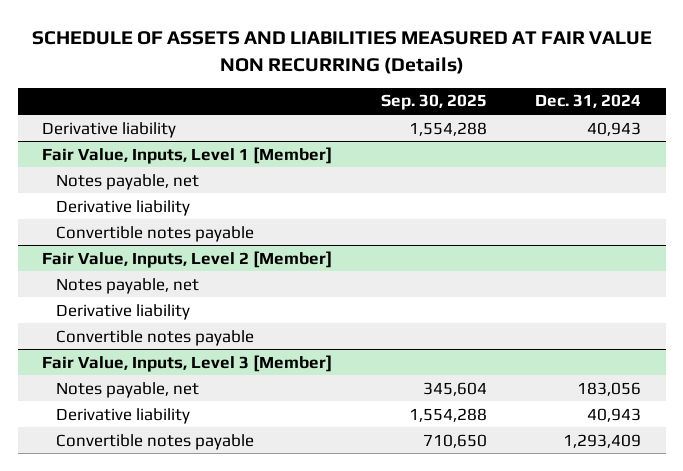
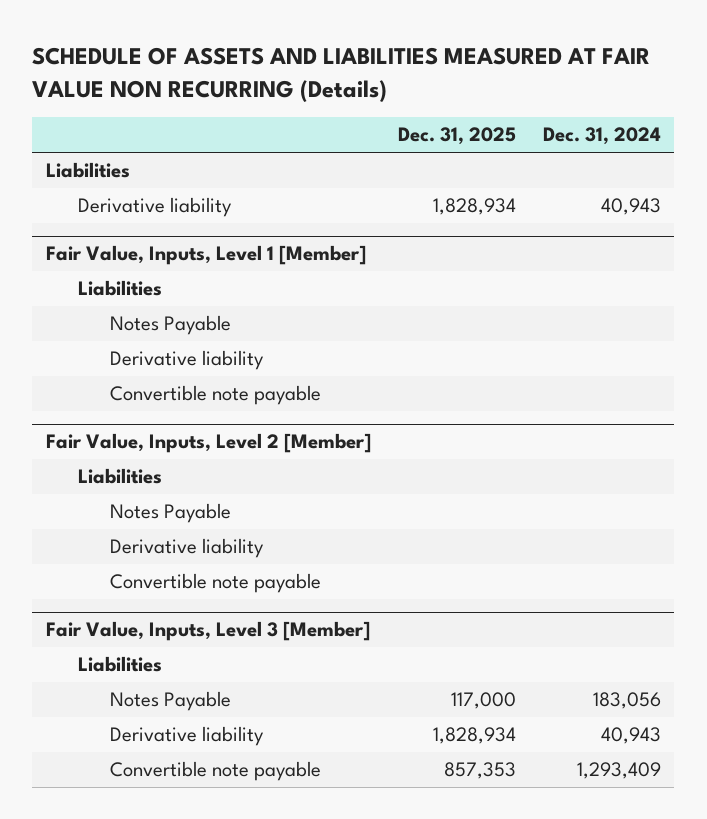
[380,94,487,111] Sep. 30, 2025 -> none
none -> [397,127,516,146] Dec. 31, 2025
none -> [45,162,130,179] Liabilities
none -> [78,280,163,297] Liabilities
[55,173,199,190] Notes payable, net -> [110,315,232,336] Notes Payable
[55,225,254,242] Convertible notes payable -> [110,385,322,406] Convertible note payable
none -> [78,468,163,485] Liabilities
[55,277,199,294] Notes payable, net -> [110,503,232,524] Notes Payable
[55,329,254,346] Convertible notes payable -> [110,573,322,594] Convertible note payable
none -> [78,656,163,673] Liabilities
[55,381,199,398] Notes payable, net -> [110,691,232,712] Notes Payable
[55,433,254,450] Convertible notes payable -> [110,761,322,782] Convertible note payable

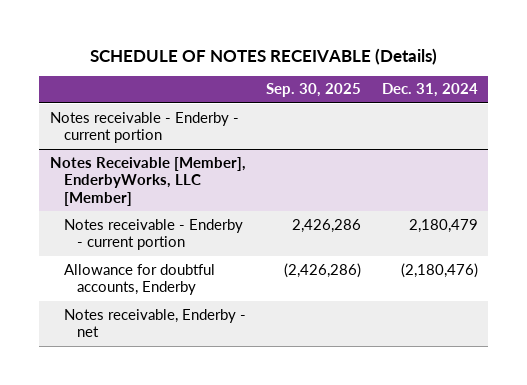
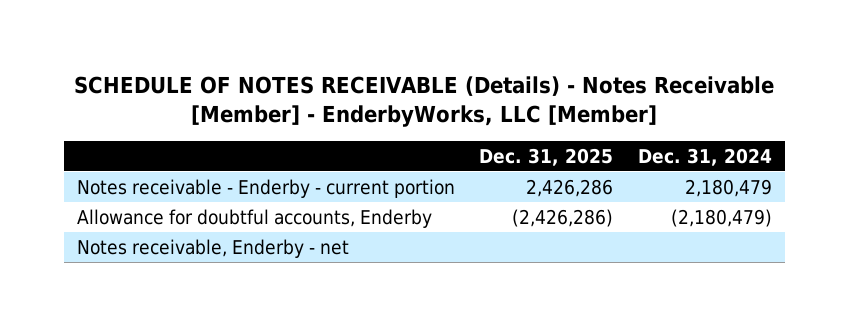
[89,47,437,65] SCHEDULE OF NOTES RECEIVABLE (Details) -> [74,76,775,128] SCHEDULE OF NOTES RECEIVABLE (Details) - Notes Receivable [Member] - EnderbyWorks, LLC [Member]
[266,83,362,98] Sep. 30, 2025 -> none
none -> [479,147,614,166] Dec. 31, 2025
[49,111,239,144] Notes receivable - Enderby - current portion -> none
[49,156,246,206] Notes Receivable [Member], EnderbyWorks, LLC [Member] -> none
[400,262,478,278] (2,180,476) -> [671,208,773,227] (2,180,479)

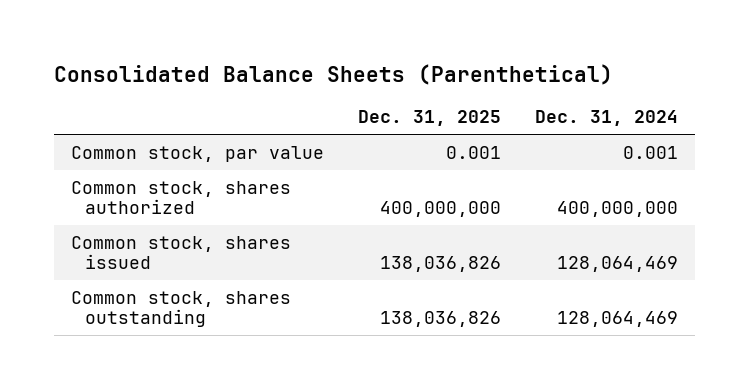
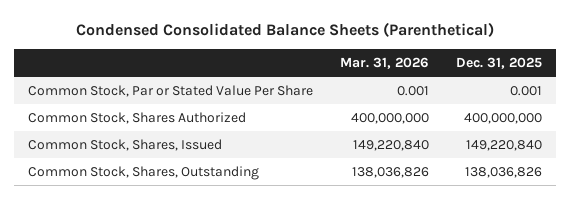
[53,63,613,85] Consolidated Balance Sheets (Parenthetical) -> [75,22,494,38] Condensed Consolidated Balance Sheets (Parenthetical)
[535,110,679,127] Dec. 31, 2024 -> none
none -> [339,57,429,70] Mar. 31, 2026
[70,145,324,162] Common stock, par value -> [27,84,313,97] Common Stock, Par or Stated Value Per Share
[70,180,291,215] Common stock, shares authorized -> [27,111,246,124] Common Stock, Shares Authorized
[70,235,291,270] Common stock, shares issued -> [27,138,222,151] Common Stock, Shares, Issued
[380,256,502,273] 138,036,826 -> [466,139,543,151] 149,220,840
[70,290,291,328] Common stock, shares outstanding -> [27,165,259,180] Common Stock, Shares, Outstanding

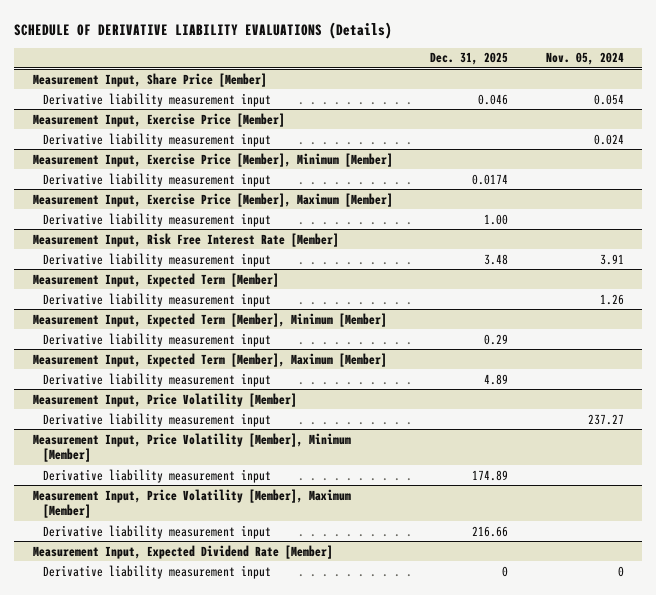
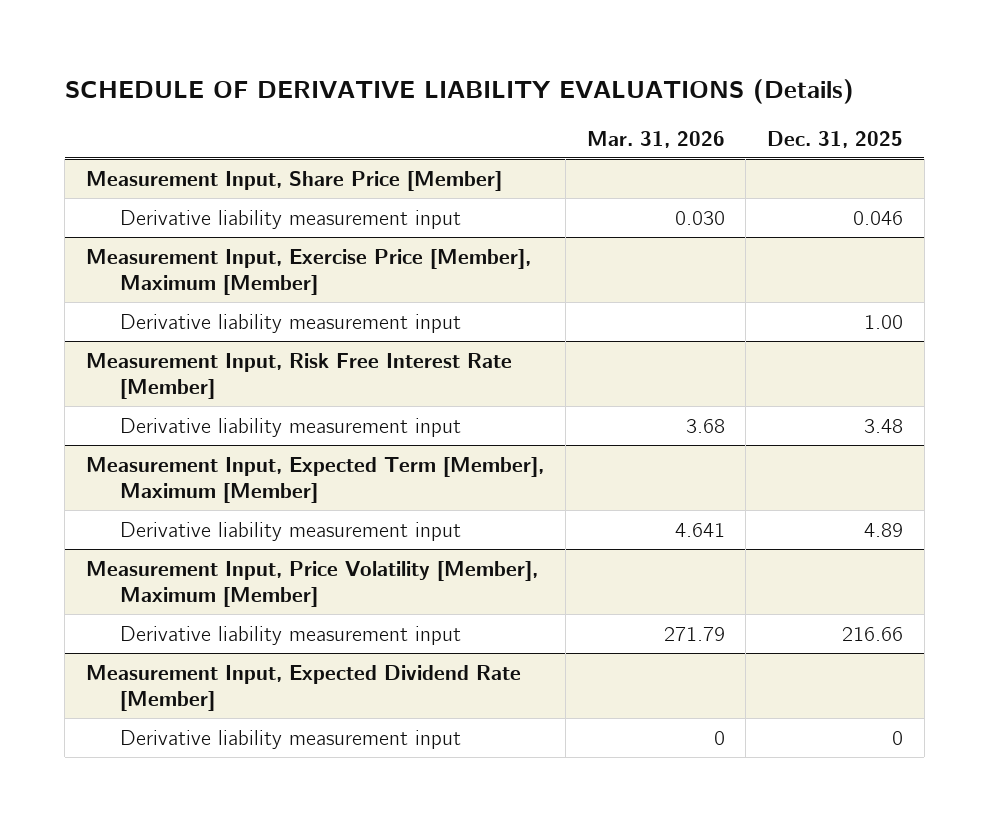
[545,52,624,66] Nov. 05, 2024 -> none
none -> [586,130,725,148] Mar. 31, 2026
[32,112,285,127] Measurement Input, Exercise Price [Member] -> none
[43,132,272,147] Derivative liability measurement input -> none
[32,152,393,167] Measurement Input, Exercise Price [Member], Minimum [Member] -> none
[43,172,272,187] Derivative liability measurement input -> none
[32,272,279,287] Measurement Input, Expected Term [Member] -> none
[43,292,272,307] Derivative liability measurement input -> none
[32,312,387,327] Measurement Input, Expected Term [Member], Minimum [Member] -> none
[43,332,272,347] Derivative liability measurement input -> none
[32,392,297,407] Measurement Input, Price Volatility [Member] -> none
[43,412,272,427] Derivative liability measurement input -> none
[32,432,351,463] Measurement Input, Price Volatility [Member], Minimum [Member] -> none
[43,468,272,483] Derivative liability measurement input -> none

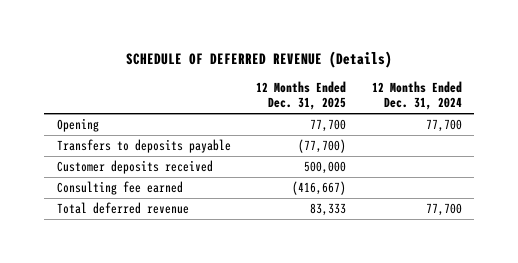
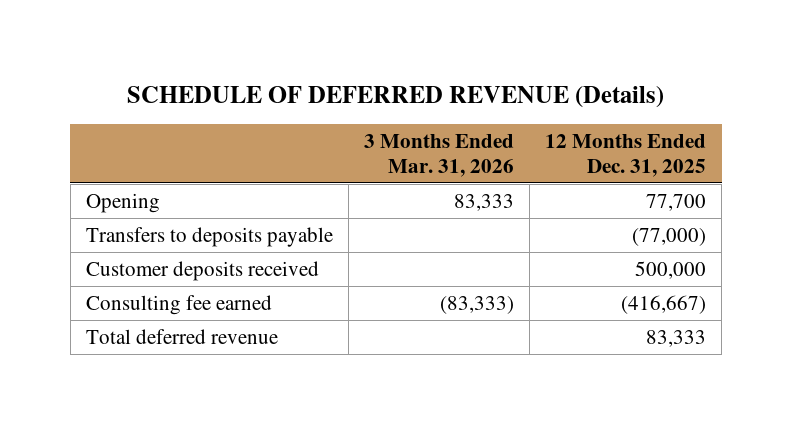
[371,80,462,111] 12 Months Ended Dec. 31, 2024 -> none
none -> [363,134,514,177] 3 Months Ended Mar. 31, 2026
[298,139,347,154] (77,700) -> [632,228,707,247] (77,000)

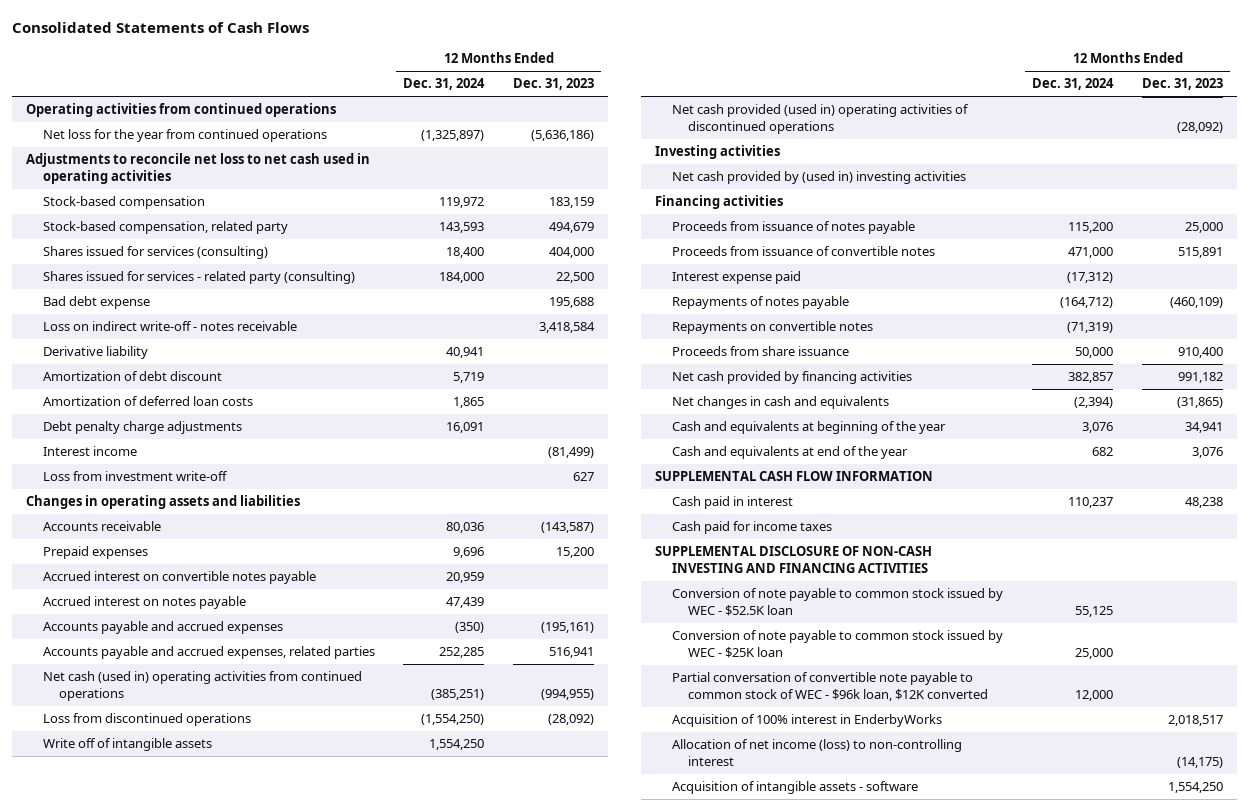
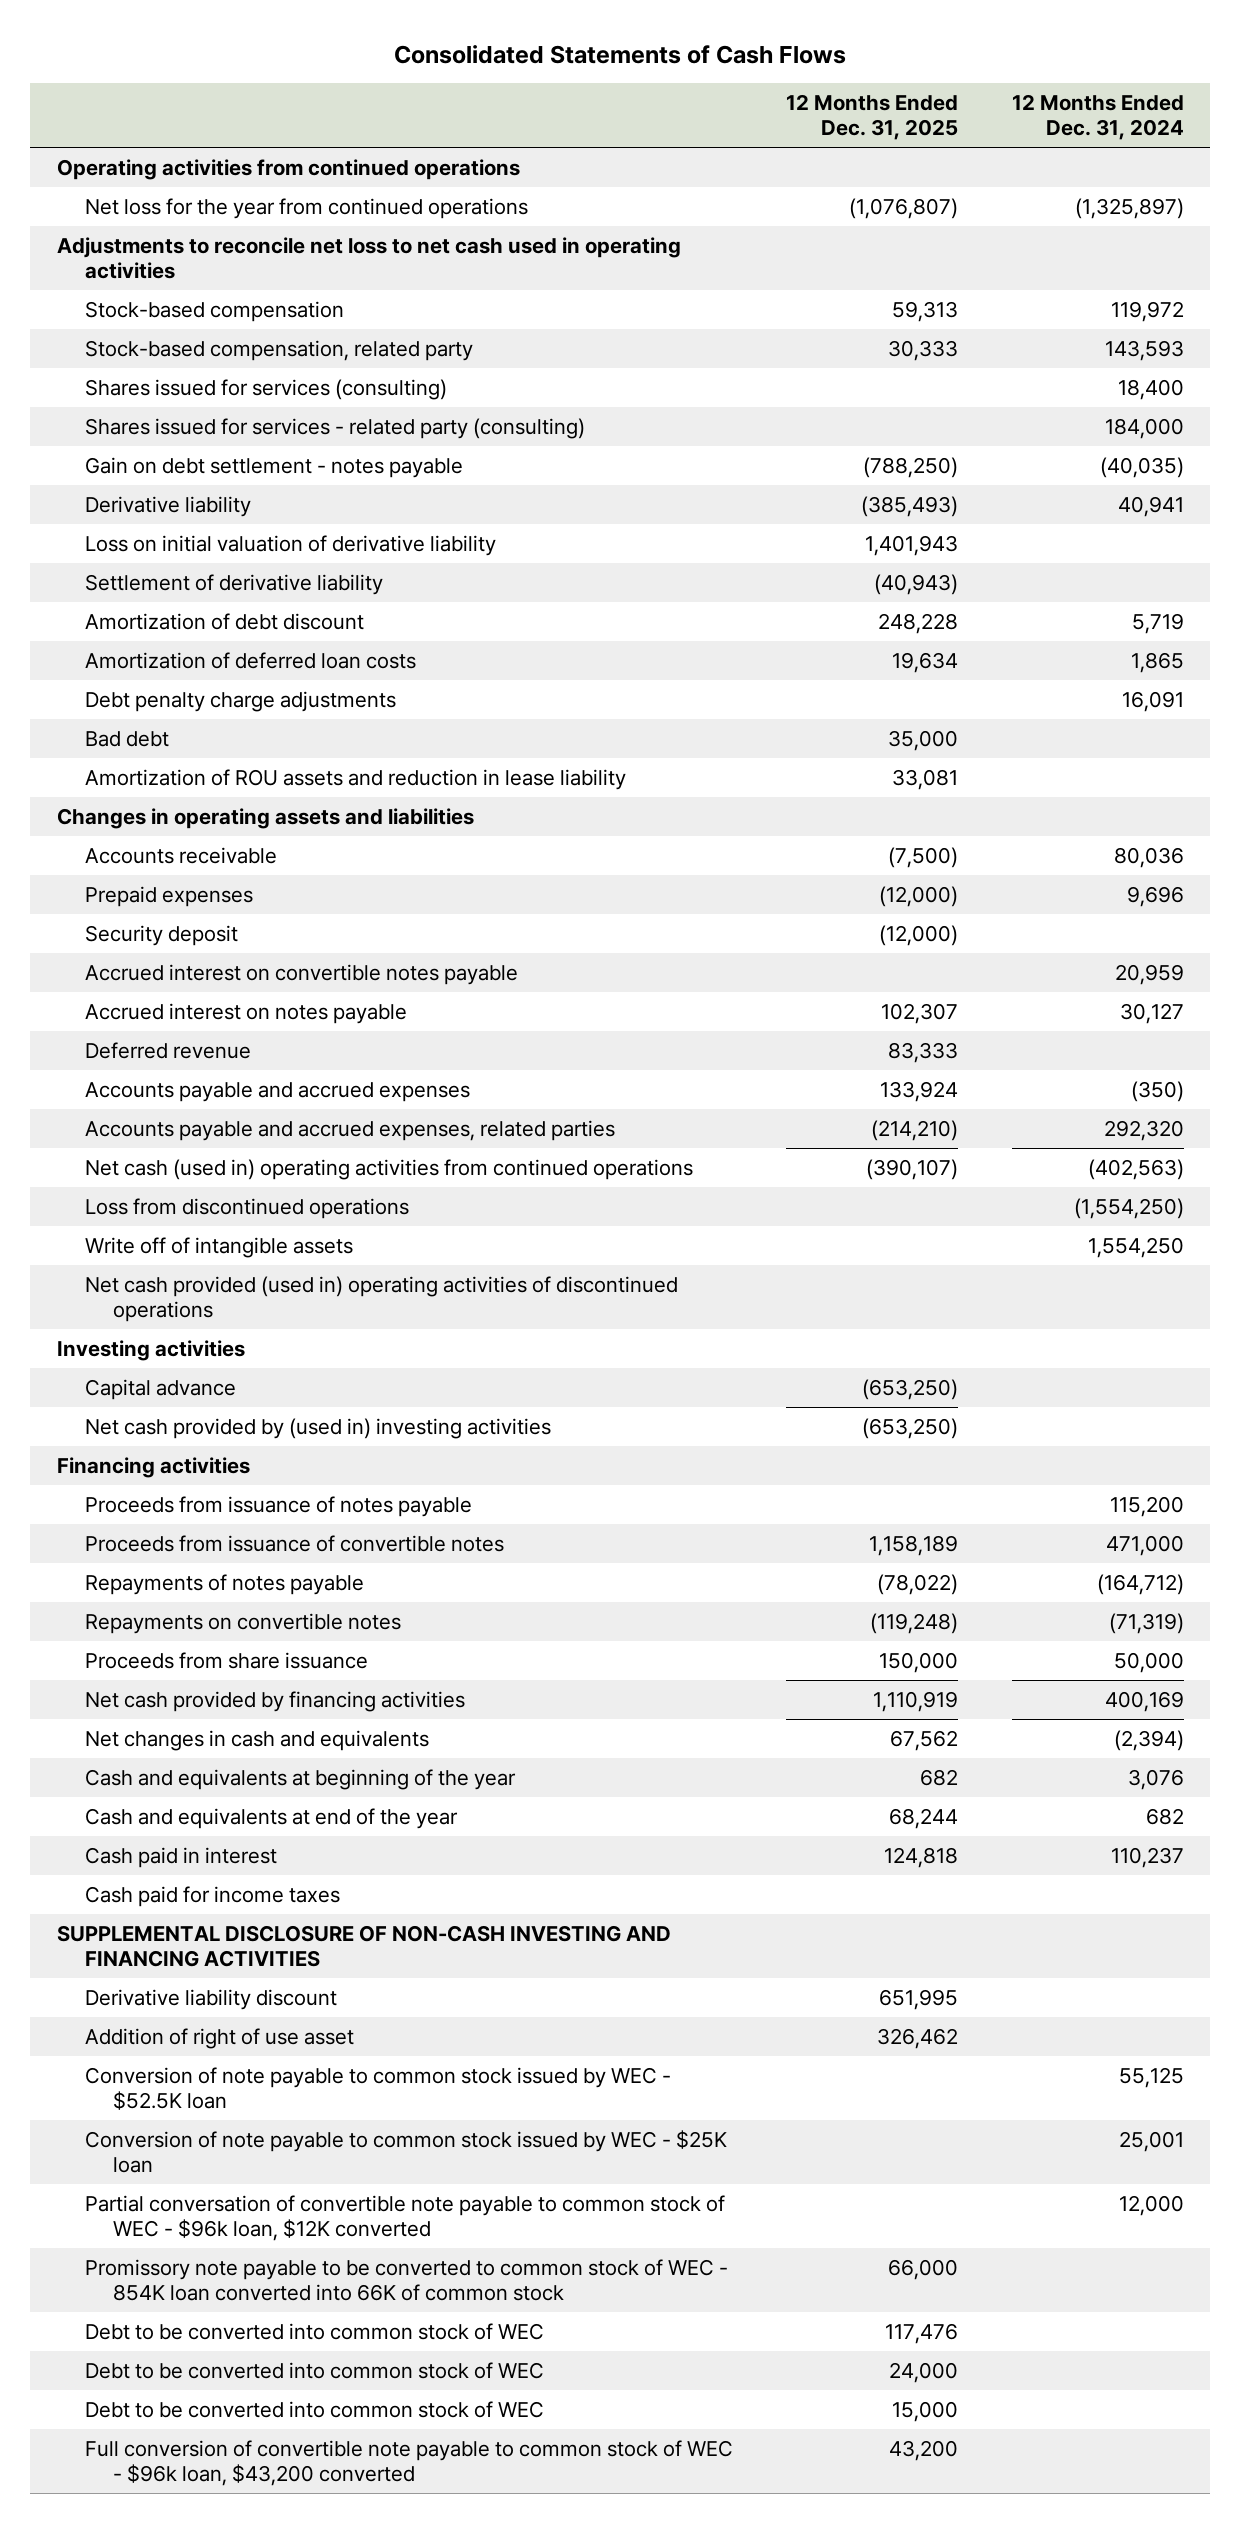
[512,78,594,91] Dec. 31, 2023 -> none
none -> [786,94,959,140] 12 Months Ended Dec. 31, 2025
[42,296,150,310] Bad debt expense -> none
[42,321,297,332] Loss on indirect write-off - notes receivable -> none
none -> [85,456,464,478] Gain on debt settlement - notes payable
none -> [85,534,497,556] Loss on initial valuation of derivative liability
none -> [85,573,384,595] Settlement of derivative liability
[42,446,137,457] Interest income -> none
[42,471,228,482] Loss from investment write-off -> none
none -> [85,730,170,747] Bad debt
none -> [85,768,627,790] Amortization of ROU assets and reduction in lease liability
none -> [85,924,239,946] Security deposit
[446,597,485,609] 47,439 -> [1119,1002,1184,1024] 30,127
none -> [85,1041,252,1059] Deferred revenue
[439,647,485,659] 252,285 -> [1103,1119,1184,1141] 292,320
[431,688,485,700] (385,251) -> [1087,1158,1184,1180] (402,563)
none -> [85,1378,237,1400] Capital advance
[671,271,801,285] Interest expense paid -> none
[1068,372,1114,384] 382,857 -> [1104,1690,1184,1712] 400,169
[655,471,934,482] SUPPLEMENTAL CASH FLOW INFORMATION -> none
none -> [85,1988,338,2010] Derivative liability discount
none -> [85,2027,355,2049] Addition of right of use asset
[1075,647,1114,659] 25,000 -> [1118,2130,1184,2152] 25,001
[671,714,942,728] Acquisition of 100% interest in EnderbyWorks -> none
[671,739,962,766] Allocation of net income (loss) to non-controlling interest -> none
[671,781,918,795] Acquisition of intangible assets - software -> none
none -> [85,2258,729,2301] Promissory note payable to be converted to common stock of WEC - 854K loan converted into 66K of common stock
none -> [85,2322,545,2340] Debt to be converted into common stock of WEC
none -> [85,2361,545,2379] Debt to be converted into common stock of WEC
none -> [85,2400,545,2418] Debt to be converted into common stock of WEC
none -> [85,2439,734,2486] Full conversion of convertible note payable to common stock of WEC - $96k loan, $43,200 converted

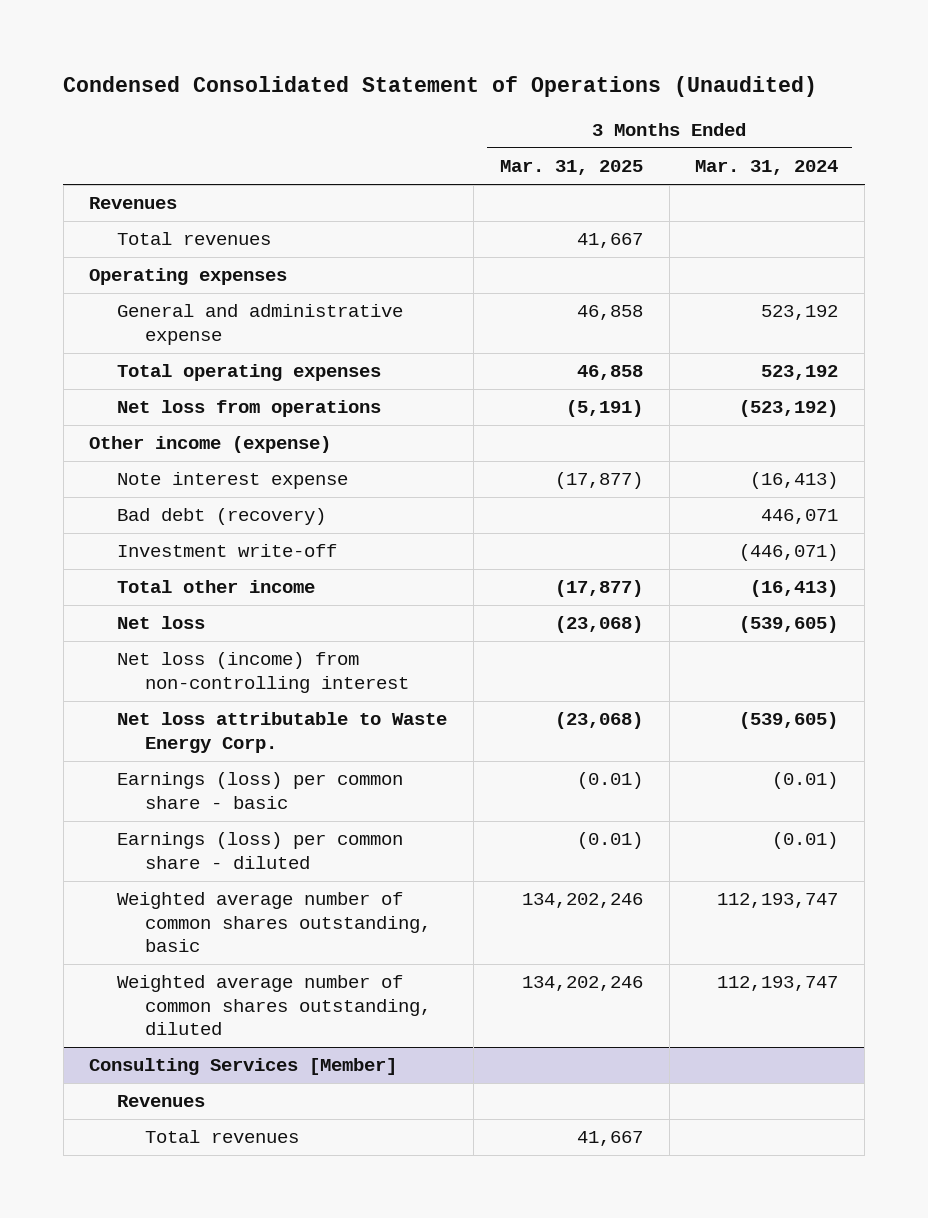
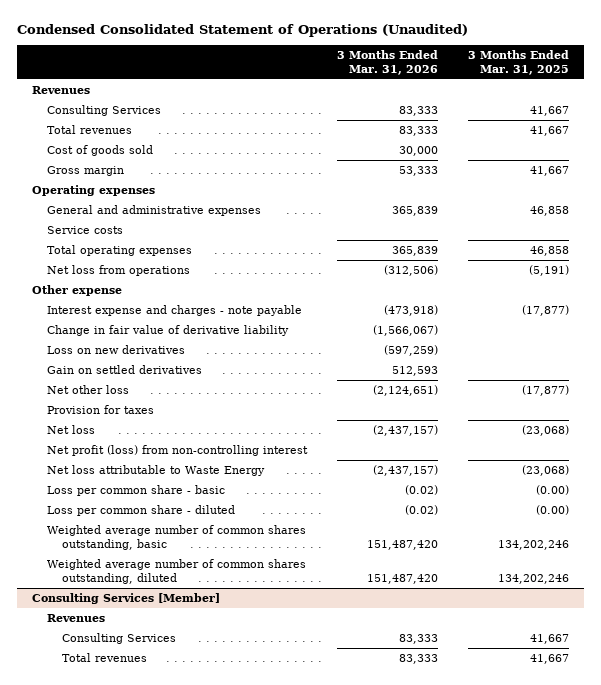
[695,160,839,176] Mar. 31, 2024 -> none
none -> [336,50,438,75] 3 Months Ended Mar. 31, 2026
none -> [46,105,161,117] Consulting Services
none -> [46,145,153,157] Cost of goods sold
none -> [46,166,124,177] Gross margin
[117,304,404,345] General and administrative expense -> [46,205,261,217] General and administrative expenses
none -> [46,226,123,235] Service costs
[117,508,327,526] Bad debt (recovery) -> none
[117,544,338,558] Investment write-off -> none
[89,436,332,454] Other income (expense) -> [32,285,123,297] Other expense
[117,472,349,490] Note interest expense -> [46,305,302,317] Interest expense and charges - note payable
none -> [46,325,289,337] Change in fair value of derivative liability
none -> [46,345,185,355] Loss on new derivatives
none -> [46,365,202,375] Gain on settled derivatives
[117,580,316,594] Total other income -> [46,385,129,395] Net other loss
none -> [46,405,154,415] Provision for taxes
[117,652,410,693] Net loss (income) from non-controlling interest -> [46,445,308,457] Net profit (loss) from non-controlling interest
[117,712,448,753] Net loss attributable to Waste Energy Corp. -> [46,465,265,477] Net loss attributable to Waste Energy
[117,772,404,809] Earnings (loss) per common share - basic -> [46,485,225,497] Loss per common share - basic
[576,772,643,790] (0.01) -> [535,485,569,496] (0.00)
[117,832,404,869] Earnings (loss) per common share - diluted -> [46,505,235,517] Loss per common share - diluted
[576,832,643,850] (0.01) -> [535,505,569,516] (0.00)
none -> [61,633,176,645] Consulting Services

